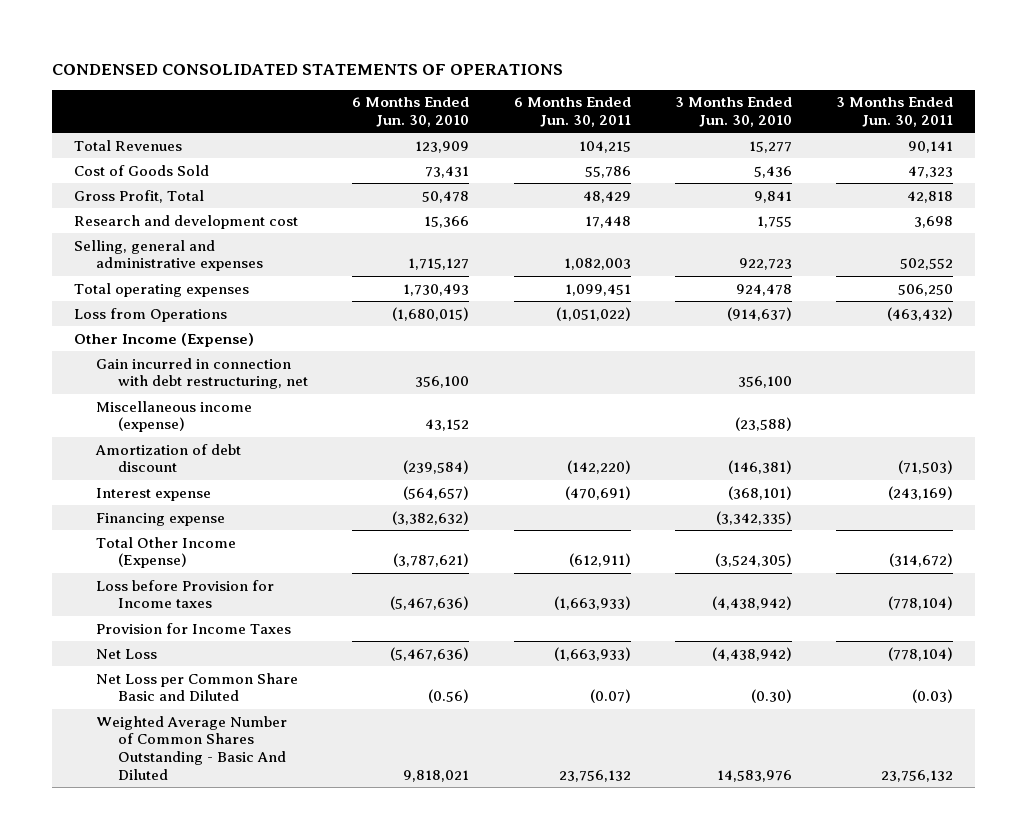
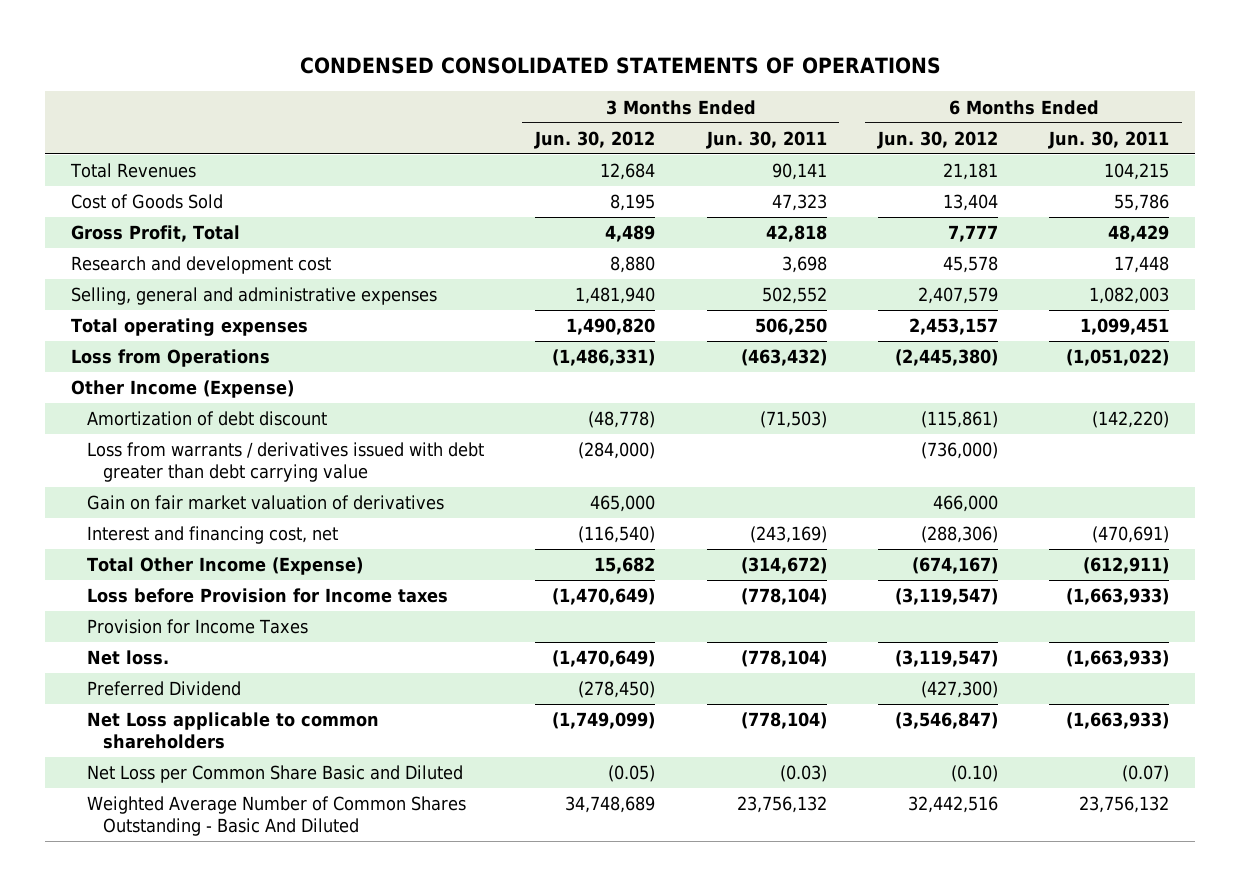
[352,97,470,127] 6 Months Ended Jun. 30, 2010 -> none
[675,97,793,127] 3 Months Ended Jun. 30, 2010 -> none
none -> [534,130,656,149] Jun. 30, 2012
none -> [877,130,999,149] Jun. 30, 2012
[95,357,309,390] Gain incurred in connection with debt restructuring, net -> none
[95,400,252,433] Miscellaneous income (expense) -> none
[95,512,225,526] Financing expense -> none
none -> [86,442,484,482] Loss from warrants / derivatives issued with debt greater than debt carrying value
none -> [86,495,444,511] Gain on fair market valuation of derivatives
[95,487,211,501] Interest expense -> [86,526,338,545] Interest and financing cost, net
[95,648,157,659] Net Loss -> [86,650,169,666] Net loss.
none -> [86,681,241,697] Preferred Dividend
none -> [86,712,379,749] Net Loss applicable to common shareholders

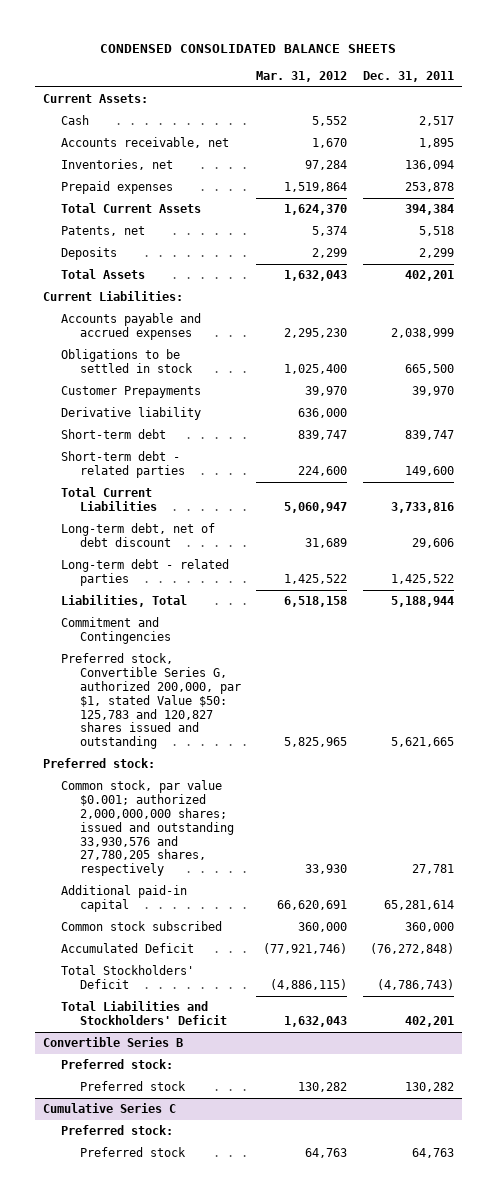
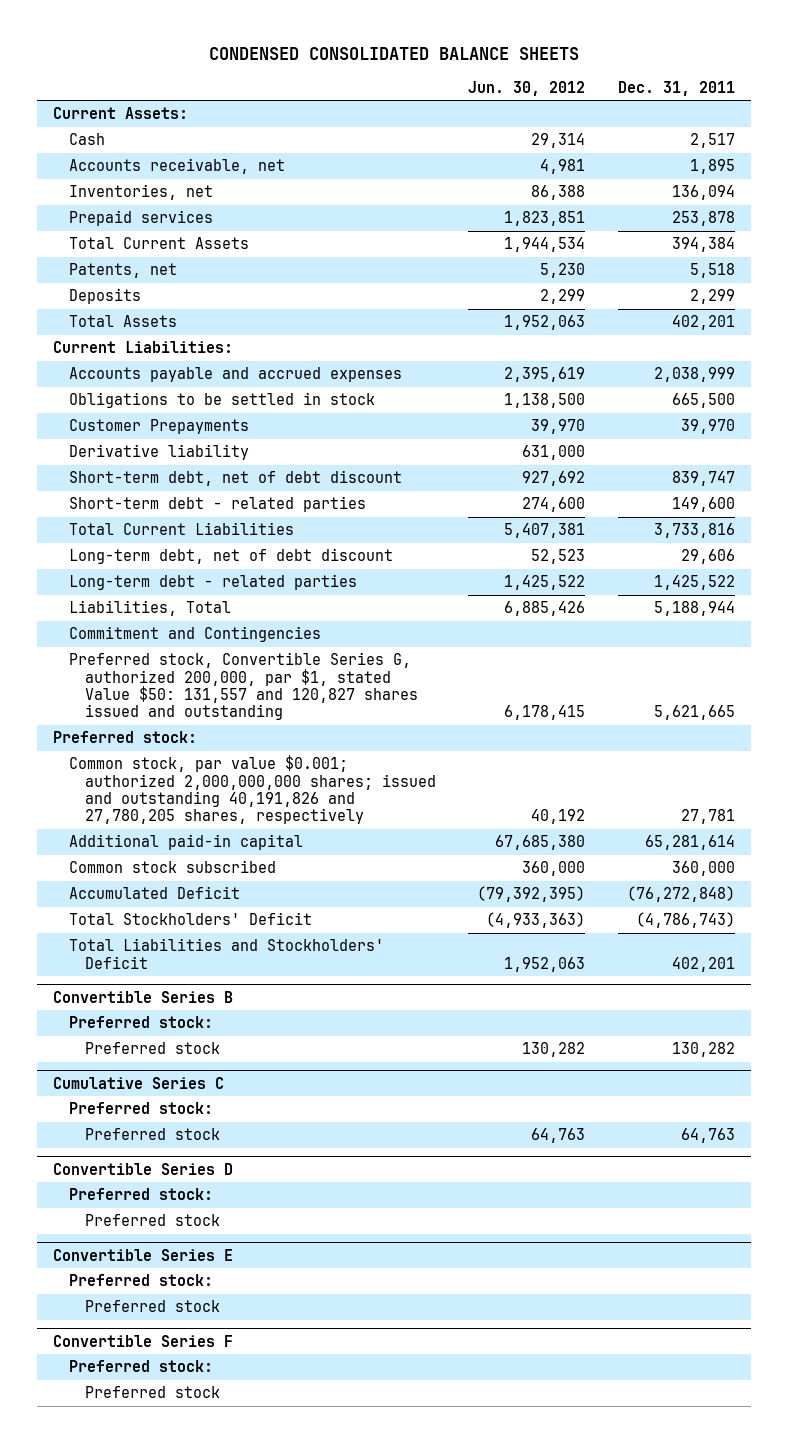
[256,70,348,82] Mar. 31, 2012 -> none
none -> [468,80,586,96] Jun. 30, 2012
[61,181,174,195] Prepaid expenses -> [69,210,214,227] Prepaid services
[61,429,167,440] Short-term debt -> [69,470,403,487] Short-term debt, net of debt discount
[61,653,241,750] Preferred stock, Convertible Series G, authorized 200,000, par $1, stated Value $50: 125,783 and 120,827 shares issued and outstanding -> [69,652,419,721] Preferred stock, Convertible Series G, authorized 200,000, par $1, stated Value $50: 131,557 and 120,827 shares issued and outstanding
[61,780,234,877] Common stock, par value $0.001; authorized 2,000,000,000 shares; issued and outstanding 33,930,576 and 27,780,205 shares, respectively -> [69,755,437,825] Common stock, par value $0.001; authorized 2,000,000,000 shares; issued and outstanding 40,191,826 and 27,780,205 shares, respectively
none -> [52,1162,233,1175] Convertible Series D
none -> [69,1188,214,1201] Preferred stock:
none -> [85,1214,221,1227] Preferred stock
none -> [52,1248,233,1261] Convertible Series E
none -> [69,1274,214,1287] Preferred stock:
none -> [85,1300,221,1313] Preferred stock
none -> [52,1334,233,1347] Convertible Series F
none -> [69,1360,214,1373] Preferred stock:
none -> [85,1386,221,1399] Preferred stock

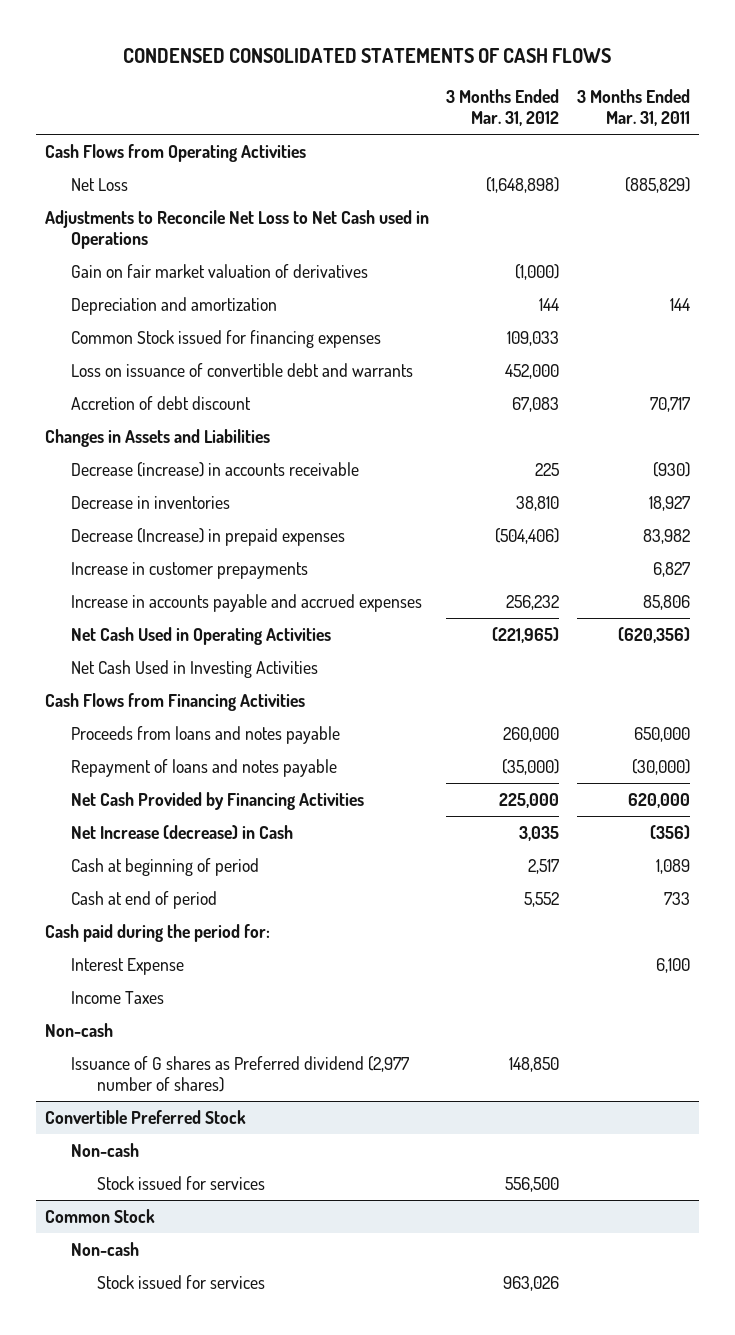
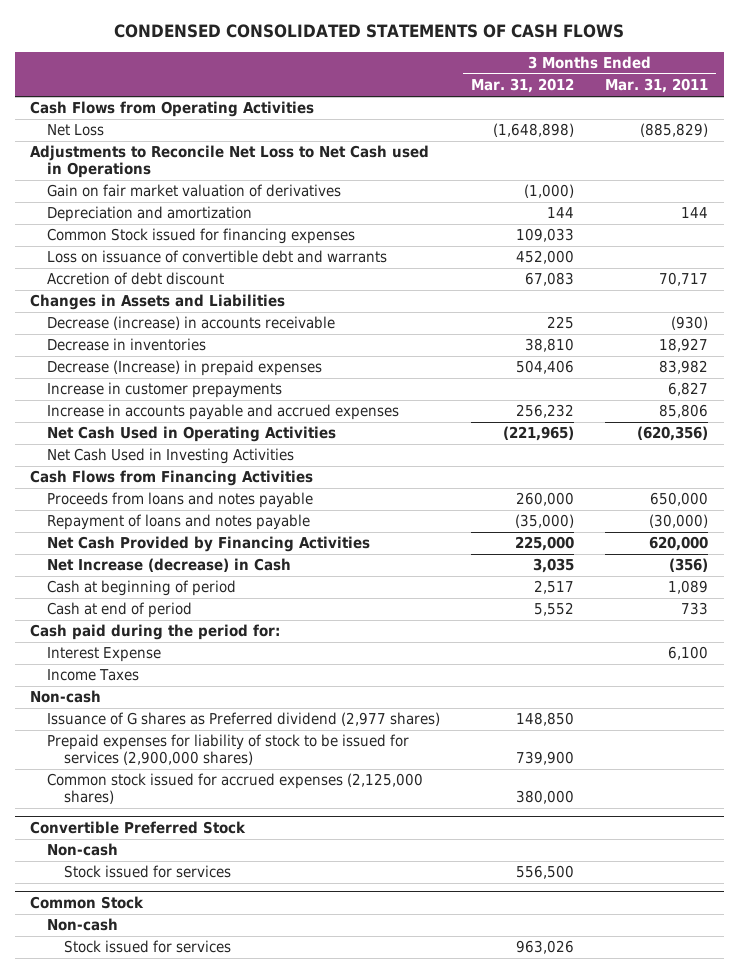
[495,527,560,544] (504,406) -> [516,360,575,375] 504,406
[71,1055,410,1092] Issuance of G shares as Preferred dividend (2,977 number of shares) -> [47,712,441,727] Issuance of G shares as Preferred dividend (2,977 shares)
none -> [47,734,410,766] Prepaid expenses for liability of stock to be issued for services (2,900,000 shares)
none -> [47,773,424,805] Common stock issued for accrued expenses (2,125,000 shares)

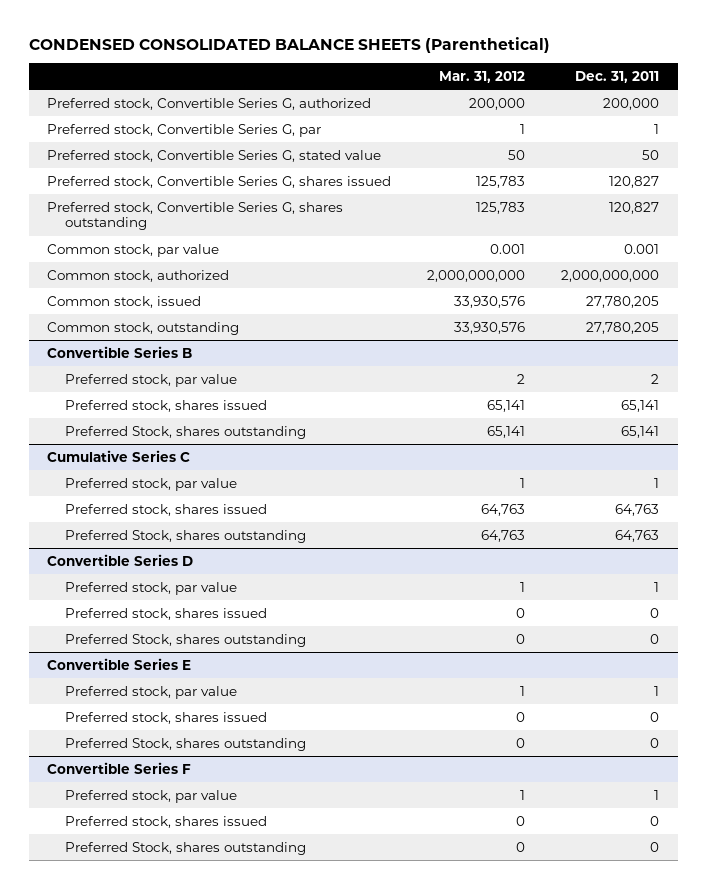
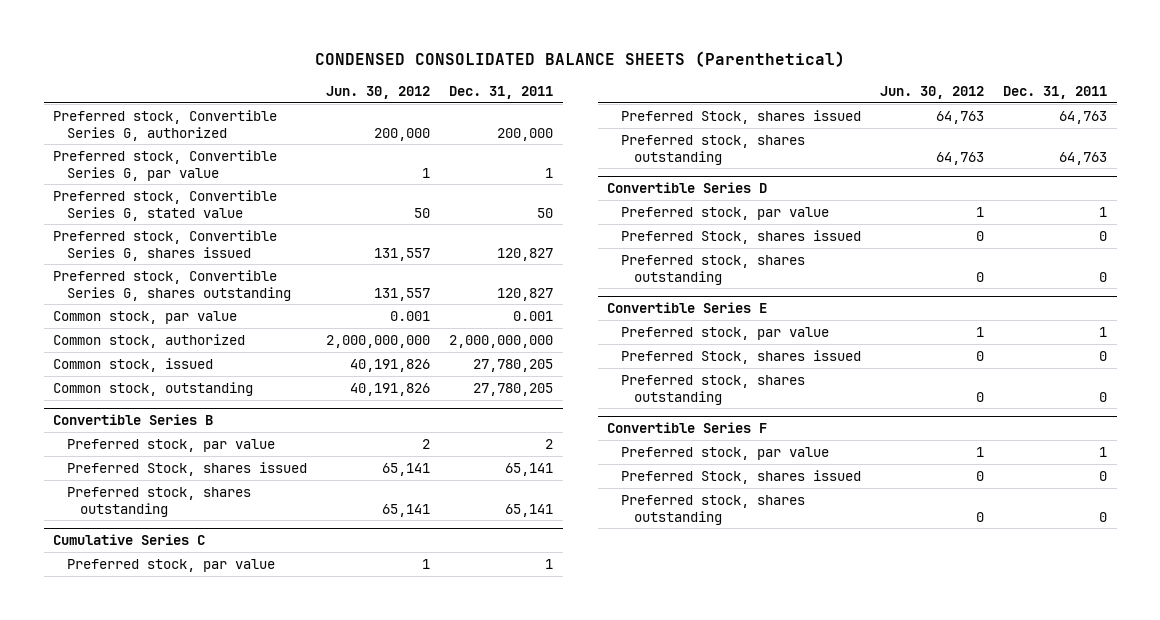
[439,70,526,83] Mar. 31, 2012 -> none
none -> [325,86,430,100] Jun. 30, 2012
[46,123,321,137] Preferred stock, Convertible Series G, par -> [53,149,278,181] Preferred stock, Convertible Series G, par value
[65,399,268,412] Preferred stock, shares issued -> [66,461,307,476] Preferred Stock, shares issued
[65,425,307,439] Preferred Stock, shares outstanding -> [66,486,251,517] Preferred stock, shares outstanding
[65,503,268,516] Preferred stock, shares issued -> [620,109,861,124] Preferred Stock, shares issued
[65,529,307,543] Preferred Stock, shares outstanding -> [620,134,805,165] Preferred stock, shares outstanding
[65,607,268,620] Preferred stock, shares issued -> [620,229,861,244] Preferred Stock, shares issued
[65,633,307,647] Preferred Stock, shares outstanding -> [620,254,805,285] Preferred stock, shares outstanding
[65,711,268,724] Preferred stock, shares issued -> [620,349,861,364] Preferred Stock, shares issued
[65,737,307,751] Preferred Stock, shares outstanding -> [620,374,805,405] Preferred stock, shares outstanding
[65,815,268,828] Preferred stock, shares issued -> [620,469,861,484] Preferred Stock, shares issued
[65,841,307,855] Preferred Stock, shares outstanding -> [620,494,805,525] Preferred stock, shares outstanding

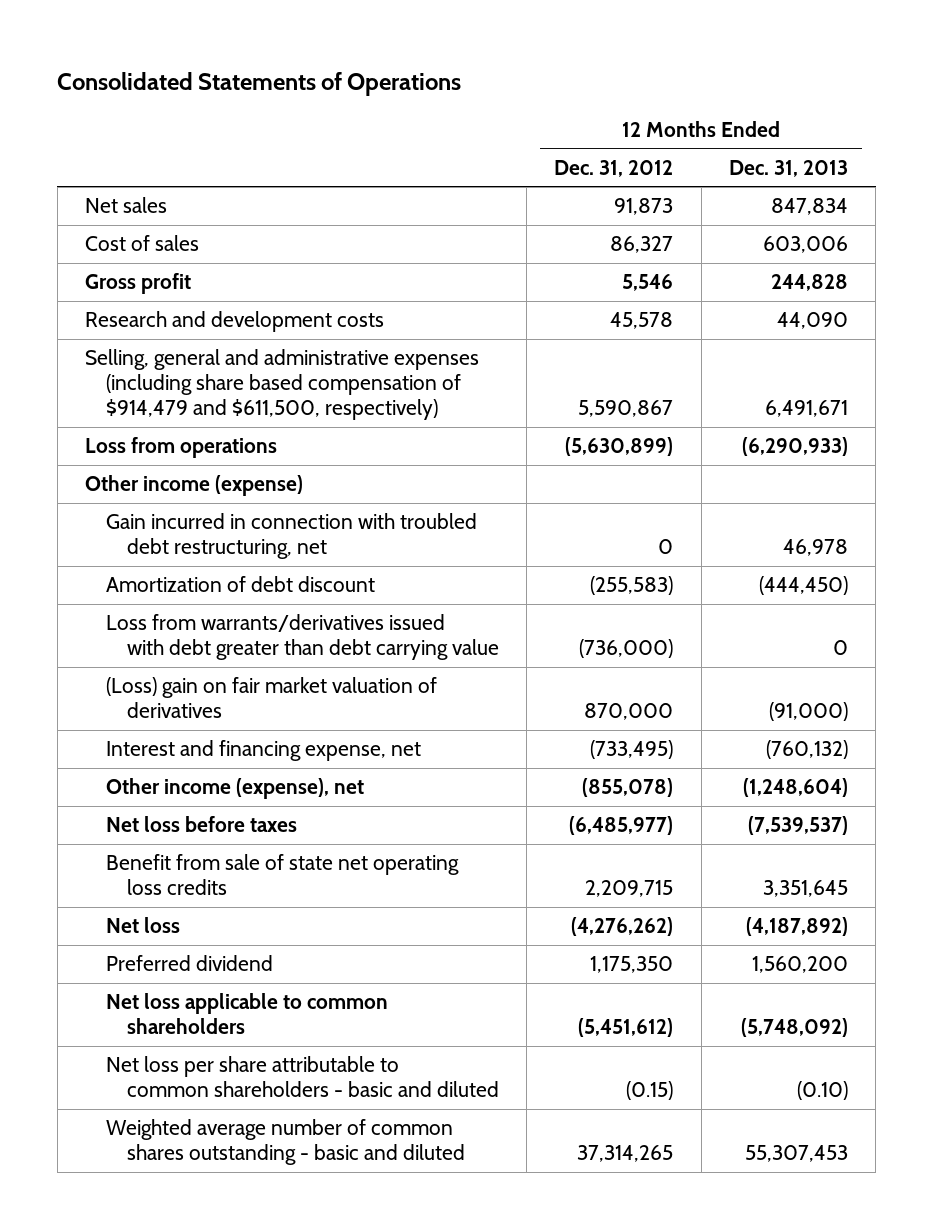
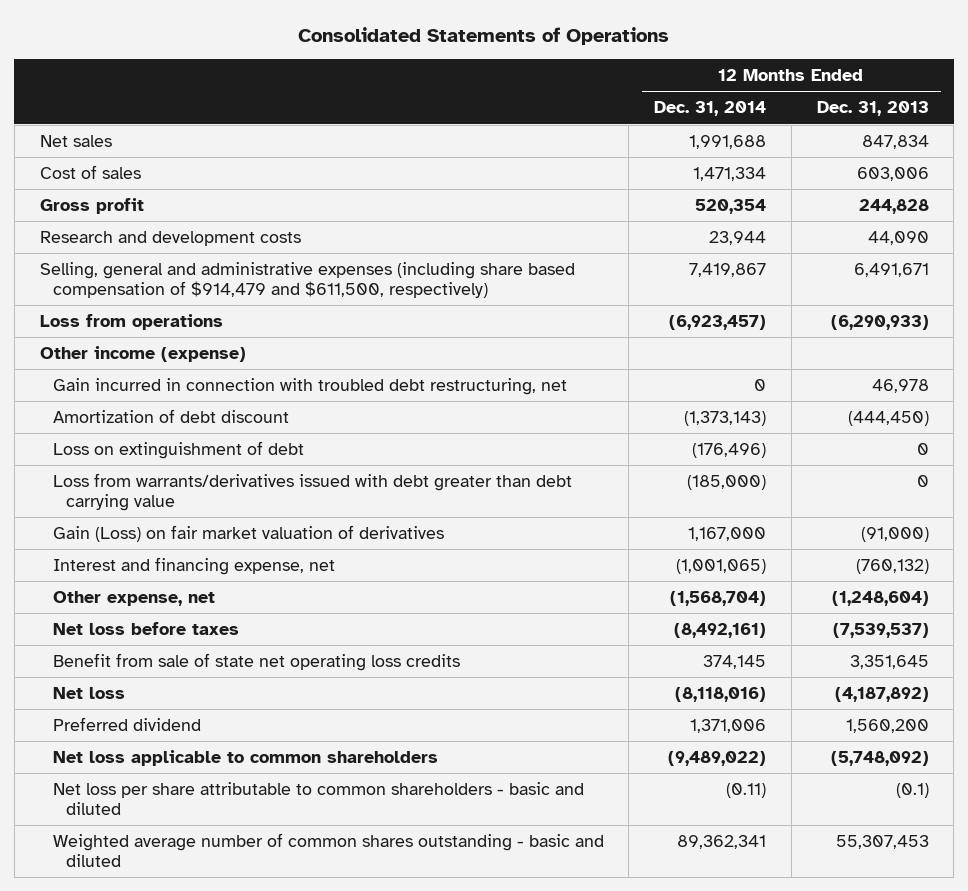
[554,160,674,178] Dec. 31, 2012 -> none
none -> [654,101,767,117] Dec. 31, 2014
none -> [52,441,304,460] Loss on extinguishment of debt
[105,677,437,719] (Loss) gain on fair market valuation of derivatives -> [52,525,444,543] Gain (Loss) on fair market valuation of derivatives
[105,778,364,800] Other income (expense), net -> [52,591,215,607] Other expense, net
[796,1081,848,1101] (0.10) -> [895,783,929,799] (0.1)

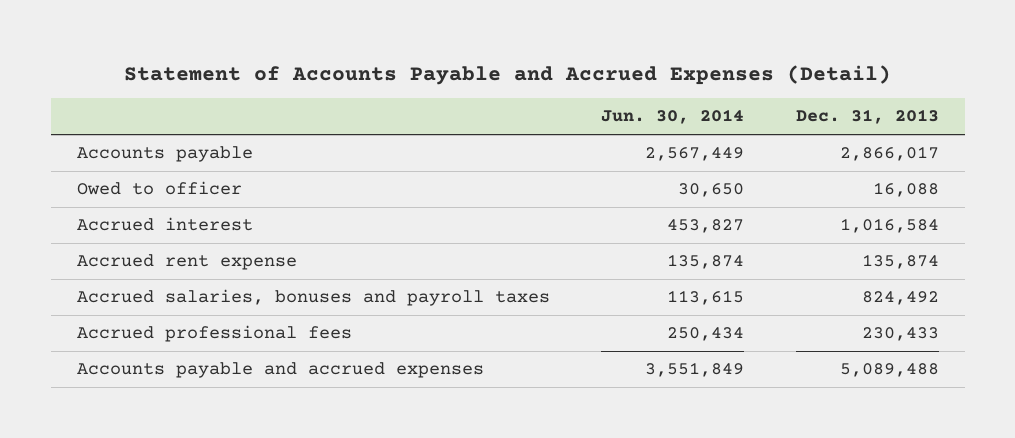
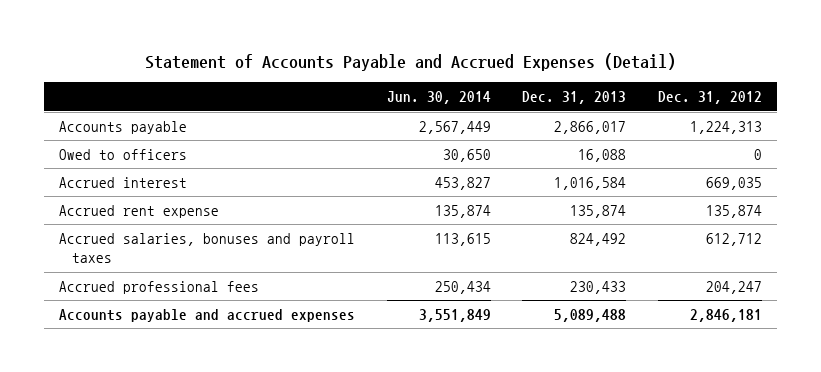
none -> [657,91,762,105] Dec. 31, 2012
[76,181,242,196] Owed to officer -> [59,149,188,161] Owed to officers

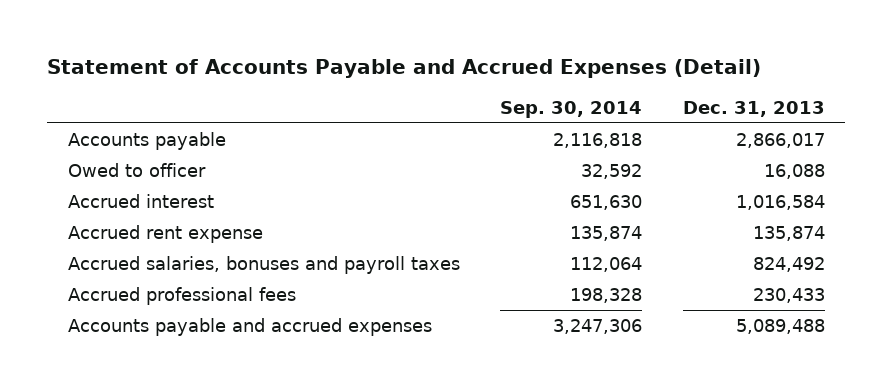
[386,91,491,105] Jun. 30, 2014 -> none
[657,91,762,105] Dec. 31, 2012 -> none
none -> [500,100,643,118] Sep. 30, 2014
[59,149,188,161] Owed to officers -> [67,162,206,177] Owed to officer

